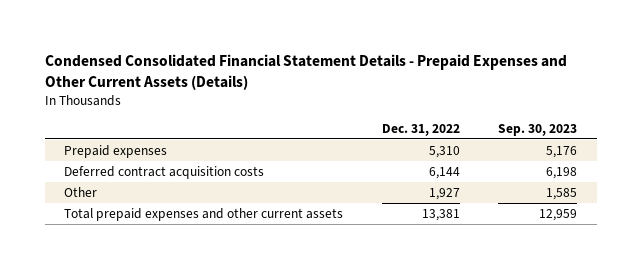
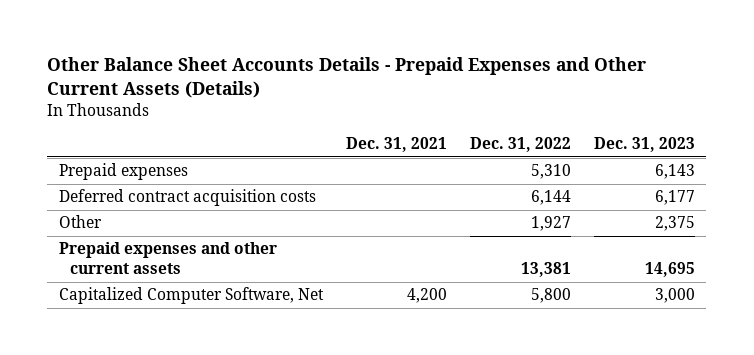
[45,53,568,90] Condensed Consolidated Financial Statement Details - Prepaid Expenses and Other Current Assets (Details) -> [47,57,647,98] Other Balance Sheet Accounts Details - Prepaid Expenses and Other Current Assets (Details)
[498,123,578,136] Sep. 30, 2023 -> none
none -> [345,137,447,153] Dec. 31, 2021
none -> [593,137,695,153] Dec. 31, 2023
[64,207,344,221] Total prepaid expenses and other current assets -> [58,242,277,275] Prepaid expenses and other current assets
none -> [58,287,324,305] Capitalized Computer Software, Net

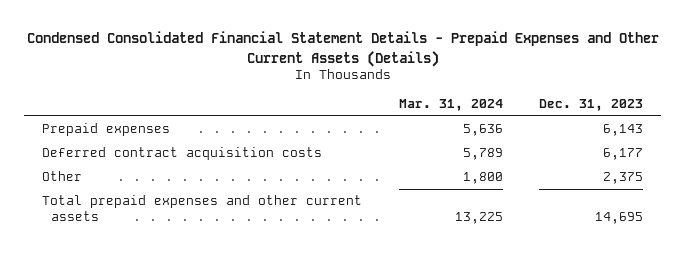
[47,57,647,98] Other Balance Sheet Accounts Details - Prepaid Expenses and Other Current Assets (Details) -> [26,31,659,67] Condensed Consolidated Financial Statement Details - Prepaid Expenses and Other Current Assets (Details)
[345,137,447,153] Dec. 31, 2021 -> none
[469,137,571,153] Dec. 31, 2022 -> none
none -> [398,98,503,111] Mar. 31, 2024
[58,287,324,305] Capitalized Computer Software, Net -> none
[58,242,277,275] Prepaid expenses and other current assets -> [42,195,363,222] Total prepaid expenses and other current assets

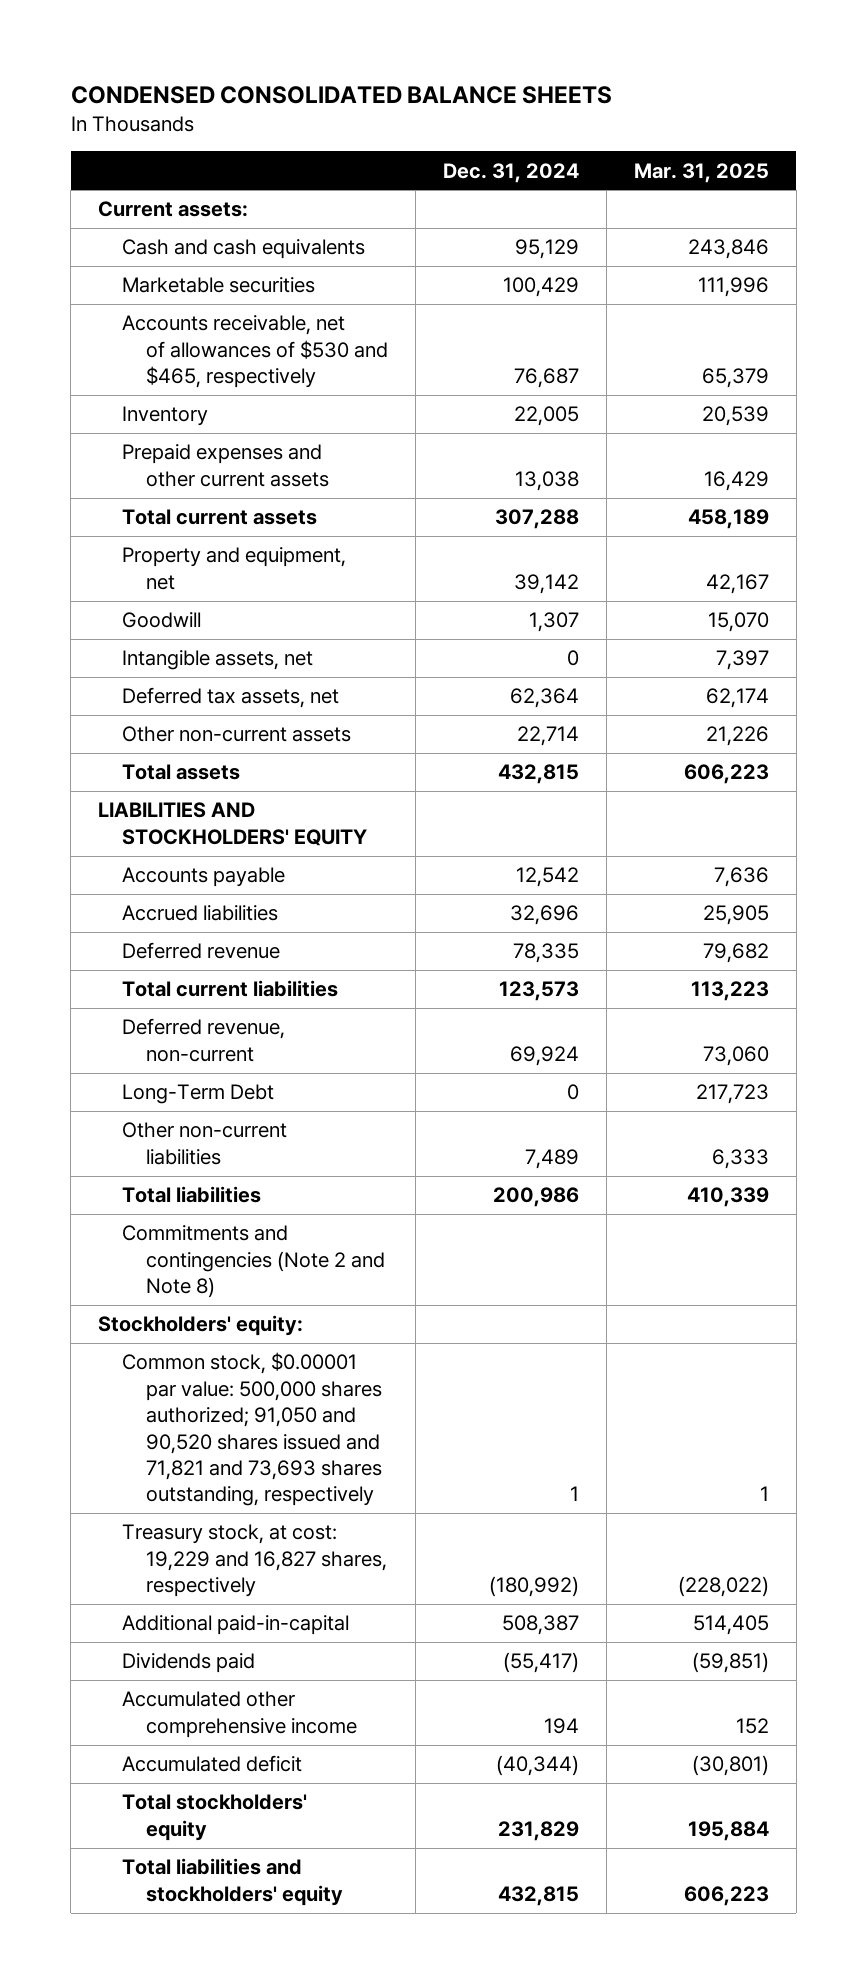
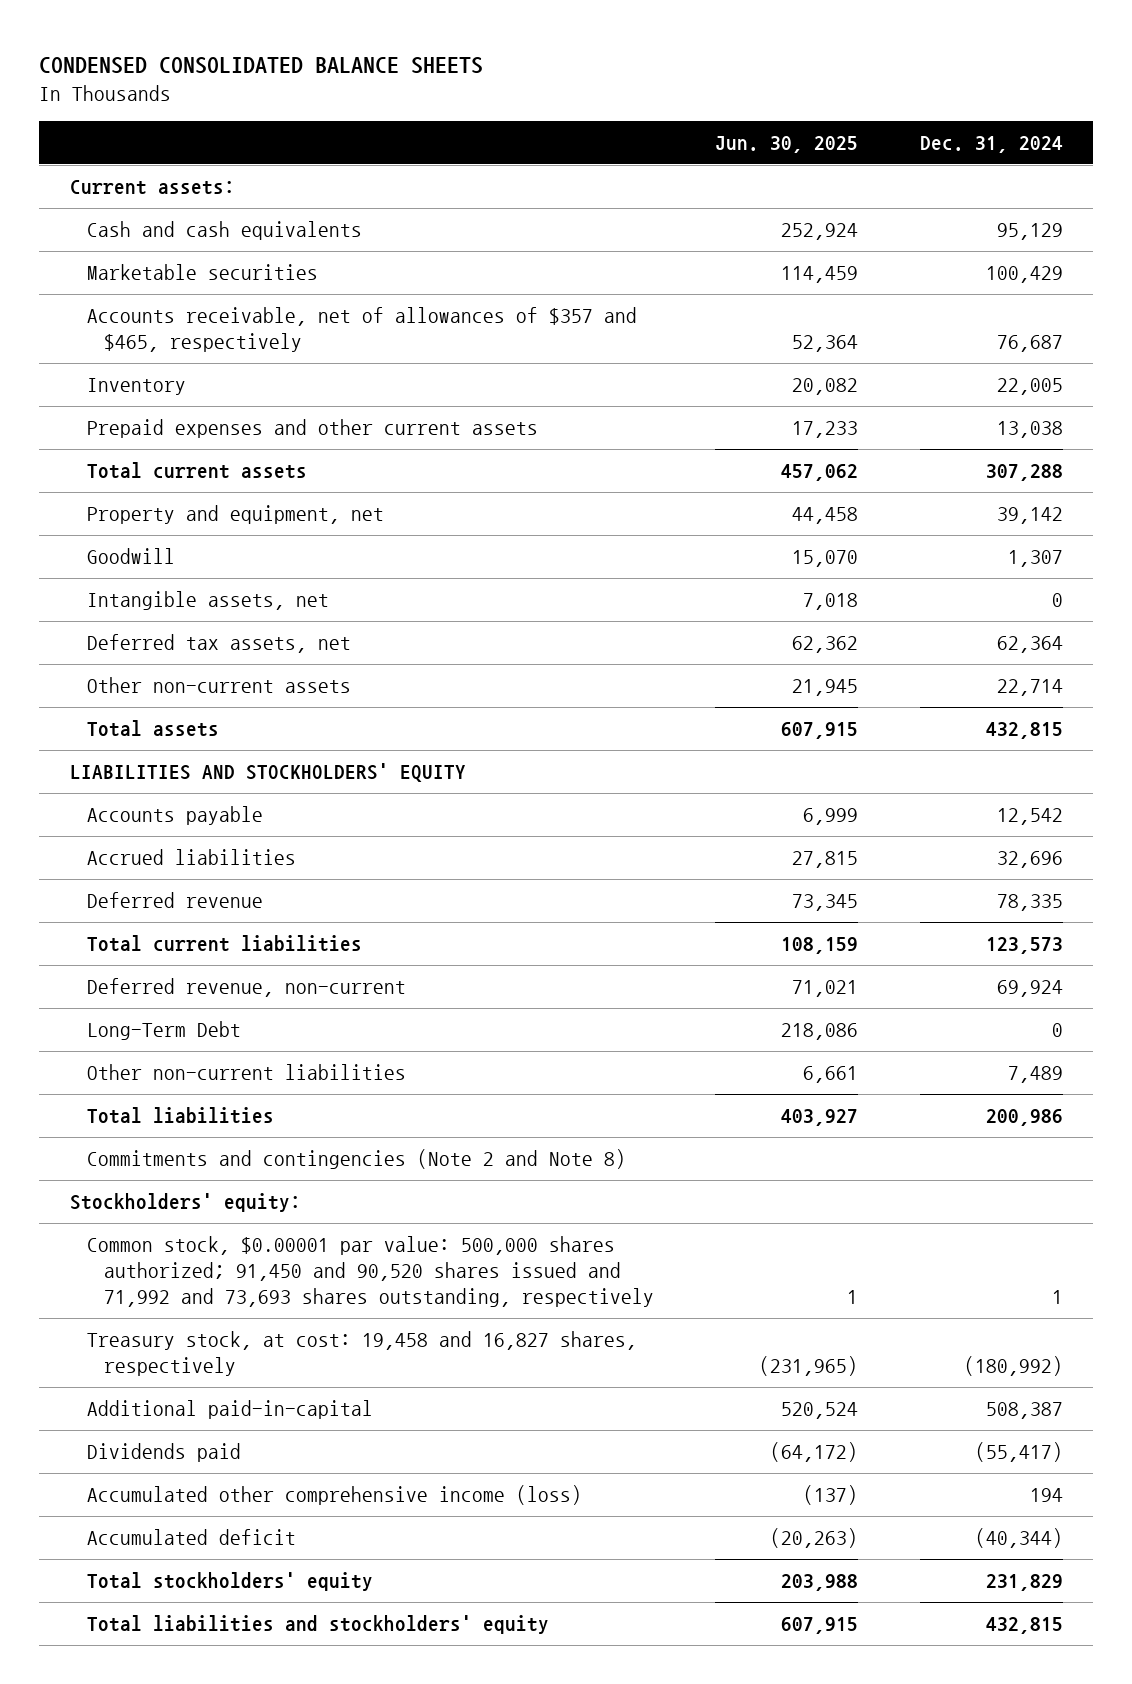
[633,162,769,183] Mar. 31, 2025 -> none
none -> [715,135,859,153] Jun. 30, 2025
[122,315,389,389] Accounts receivable, net of allowances of $530 and $465, respectively -> [86,307,637,353] Accounts receivable, net of allowances of $357 and $465, respectively
[122,1352,383,1507] Common stock, $0.00001 par value: 500,000 shares authorized; 91,050 and 90,520 shares issued and 71,821 and 73,693 shares outstanding, respectively -> [86,1236,654,1308] Common stock, $0.00001 par value: 500,000 shares authorized; 91,450 and 90,520 shares issued and 71,992 and 73,693 shares outstanding, respectively
[122,1524,388,1598] Treasury stock, at cost: 19,229 and 16,827 shares, respectively -> [86,1331,637,1377] Treasury stock, at cost: 19,458 and 16,827 shares, respectively
[122,1691,358,1738] Accumulated other comprehensive income -> [86,1485,582,1506] Accumulated other comprehensive income (loss)

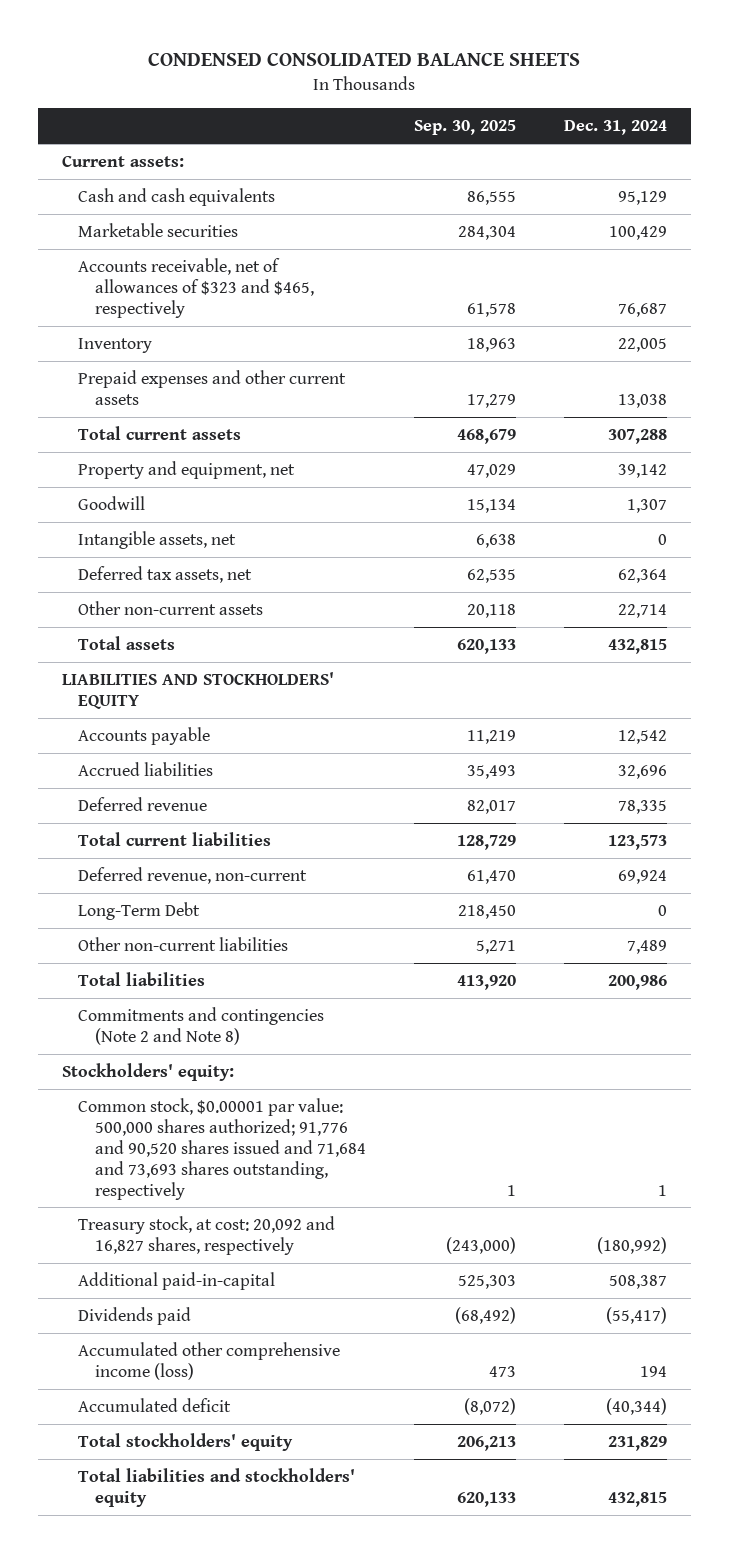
[715,135,859,153] Jun. 30, 2025 -> none
none -> [413,120,516,136] Sep. 30, 2025
[86,307,637,353] Accounts receivable, net of allowances of $357 and $465, respectively -> [78,258,314,318] Accounts receivable, net of allowances of $323 and $465, respectively
[86,1236,654,1308] Common stock, $0.00001 par value: 500,000 shares authorized; 91,450 and 90,520 shares issued and 71,992 and 73,693 shares outstanding, respectively -> [78,1098,366,1200] Common stock, $0.00001 par value: 500,000 shares authorized; 91,776 and 90,520 shares issued and 71,684 and 73,693 shares outstanding, respectively
[86,1331,637,1377] Treasury stock, at cost: 19,458 and 16,827 shares, respectively -> [78,1216,336,1255] Treasury stock, at cost: 20,092 and 16,827 shares, respectively

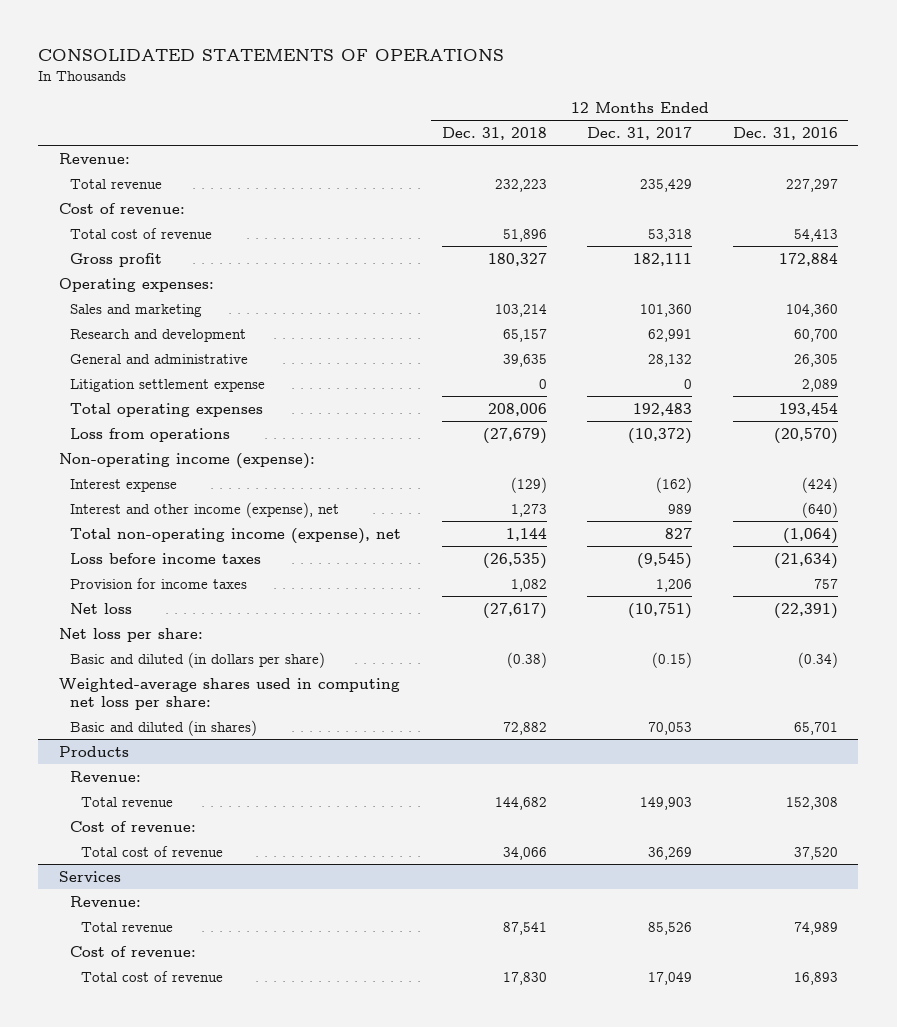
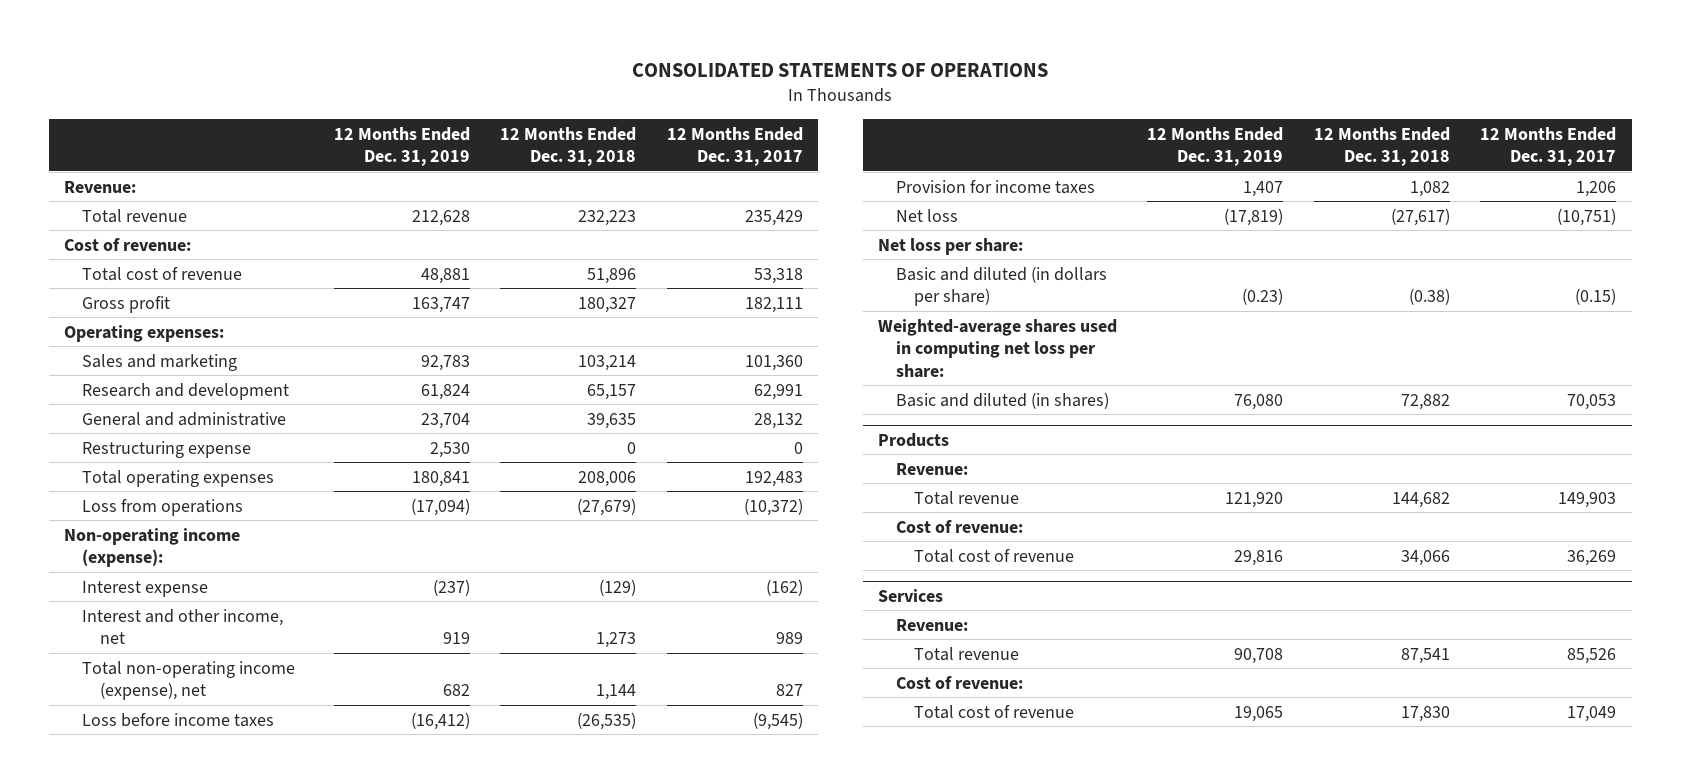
[733,126,839,140] Dec. 31, 2016 -> none
none -> [333,126,470,167] 12 Months Ended Dec. 31, 2019
[69,378,265,392] Litigation settlement expense -> none
none -> [82,440,252,458] Restructuring expense
[69,501,339,518] Interest and other income (expense), net -> [82,608,284,645] Interest and other income, net

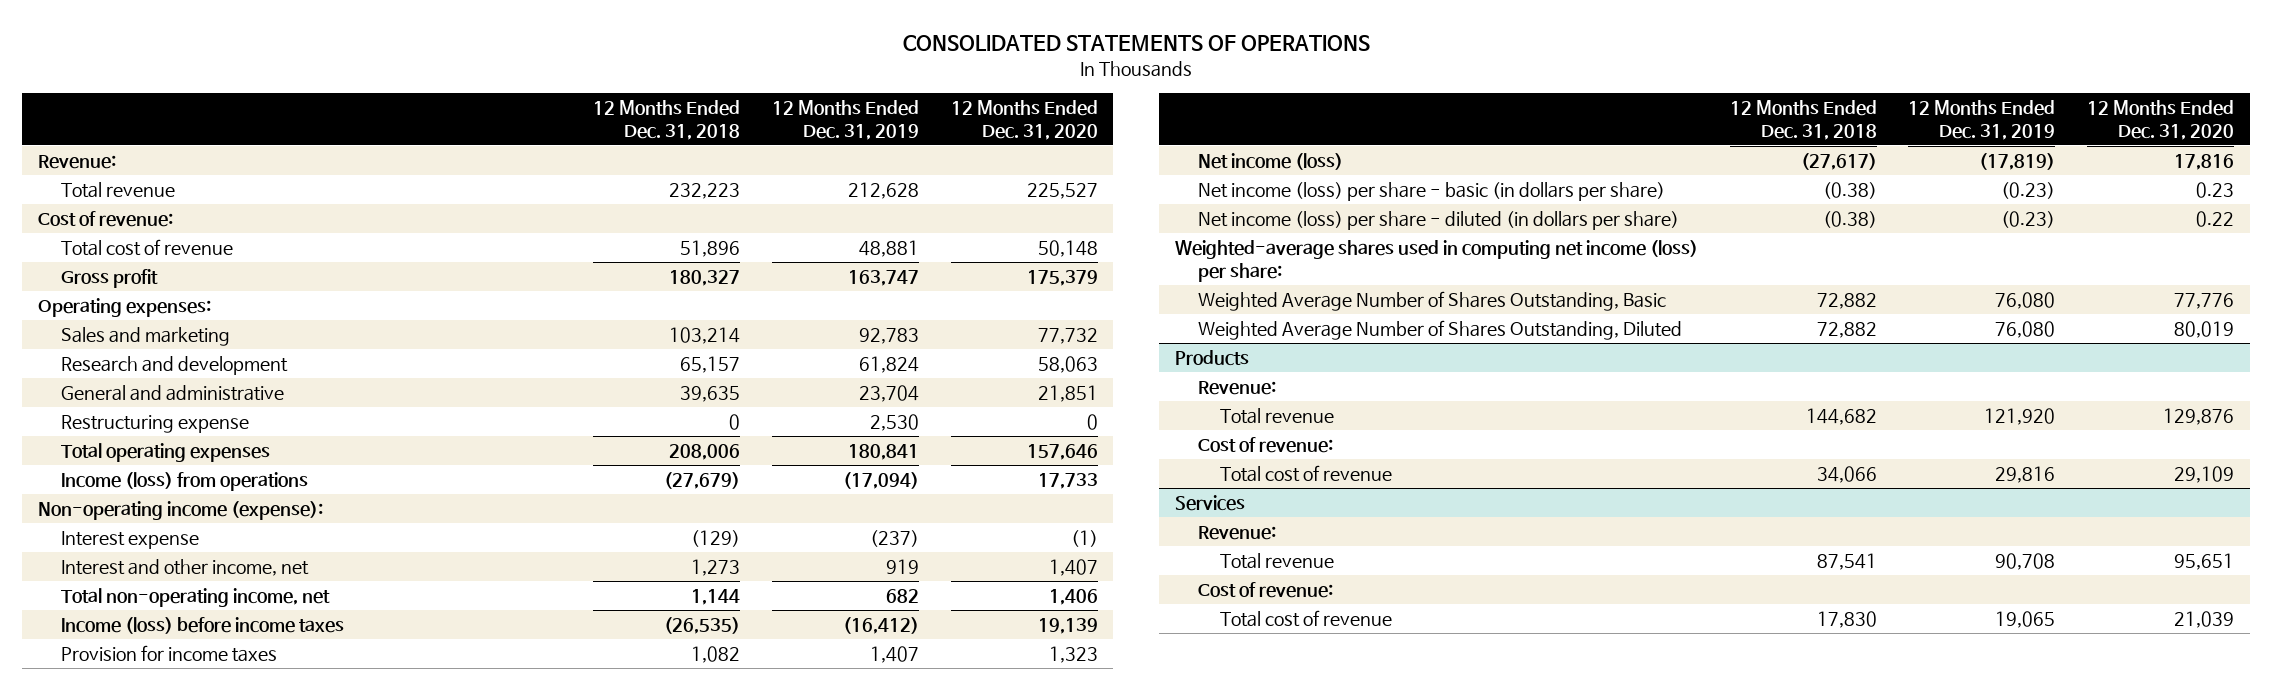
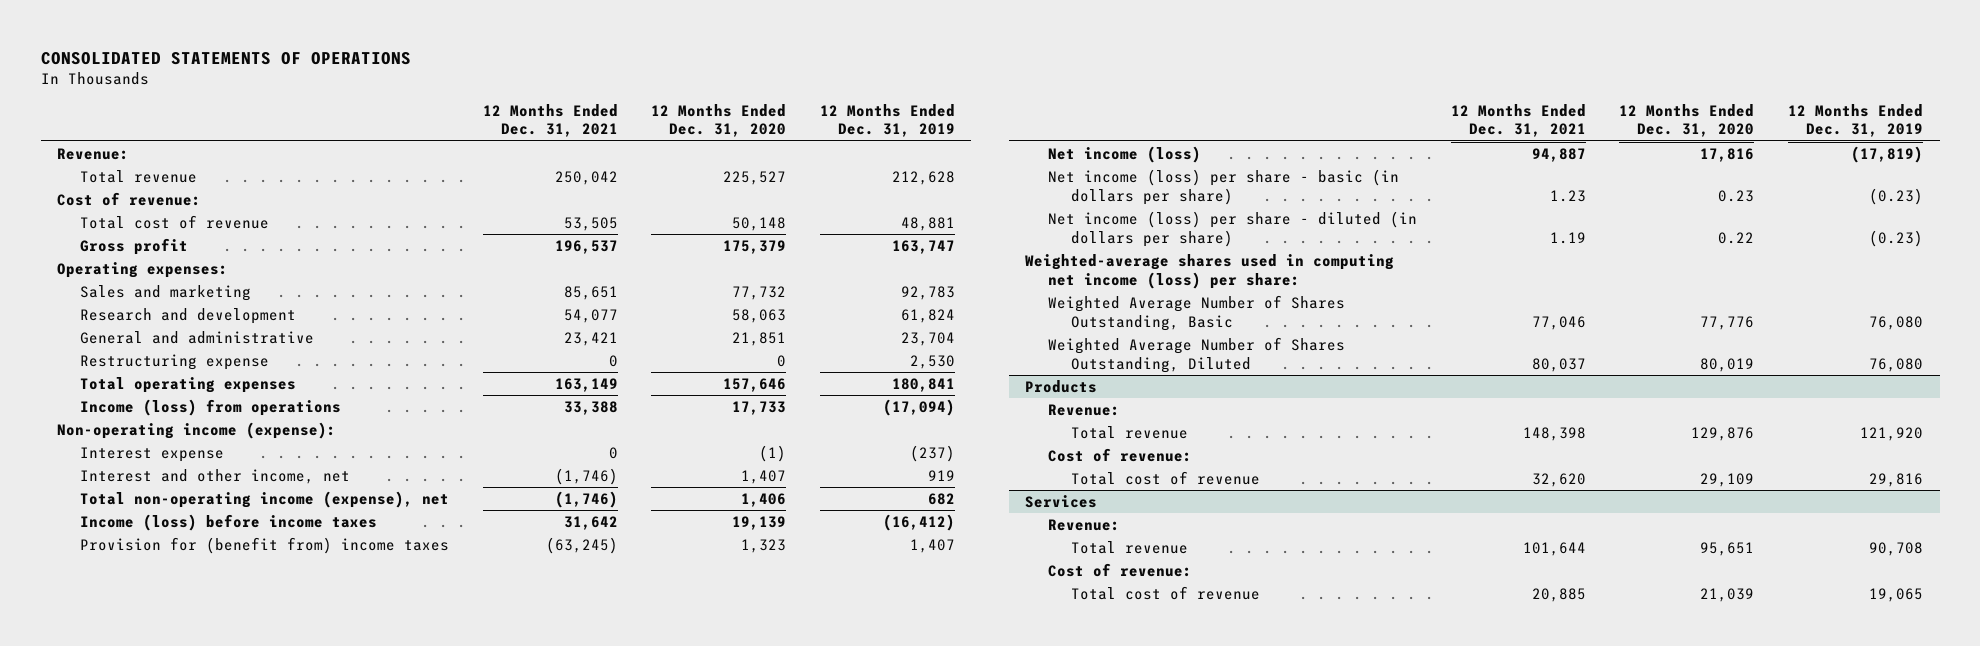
[592,100,740,141] 12 Months Ended Dec. 31, 2018 -> none
none -> [482,103,618,138] 12 Months Ended Dec. 31, 2021
[60,587,330,607] Total non-operating income, net -> [80,490,450,508] Total non-operating income (expense), net
[60,644,277,662] Provision for income taxes -> [80,536,450,554] Provision for (benefit from) income taxes

